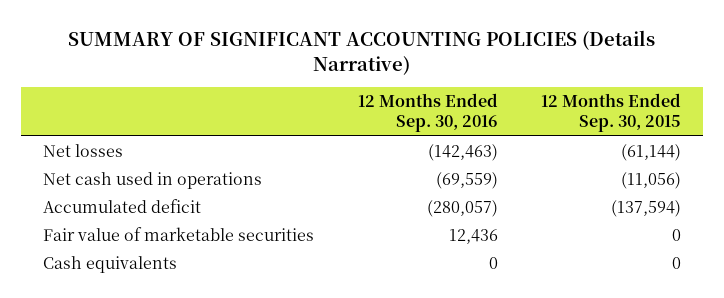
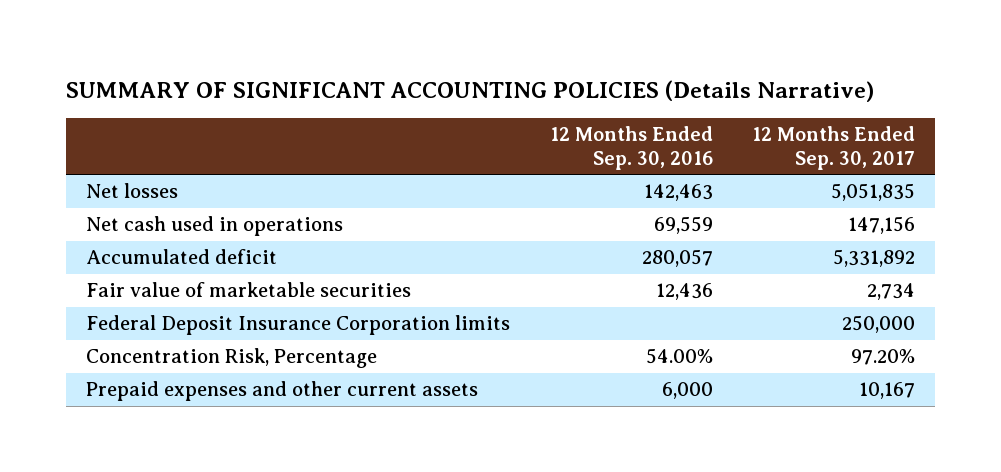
[541,92,682,133] 12 Months Ended Sep. 30, 2015 -> none
none -> [752,126,916,170] 12 Months Ended Sep. 30, 2017
[427,143,498,161] (142,463) -> [643,184,713,202] 142,463
[435,171,498,189] (69,559) -> [653,216,713,235] 69,559
[426,199,498,217] (280,057) -> [641,249,713,268] 280,057
[43,255,178,273] Cash equivalents -> none
none -> [86,315,511,336] Federal Deposit Insurance Corporation limits
none -> [86,348,378,369] Concentration Risk, Percentage
none -> [86,381,479,402] Prepaid expenses and other current assets

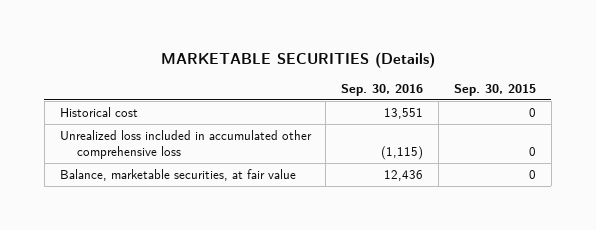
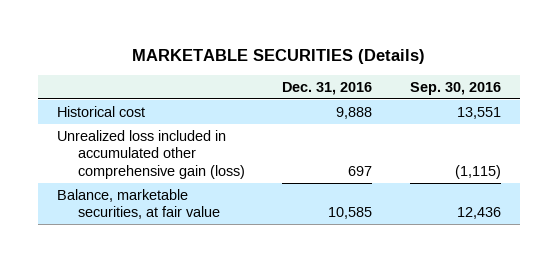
[453,83,536,96] Sep. 30, 2015 -> none
none -> [282,81,373,95] Dec. 31, 2016
[59,129,312,159] Unrealized loss included in accumulated other comprehensive loss -> [57,129,245,179] Unrealized loss included in accumulated other comprehensive gain (loss)

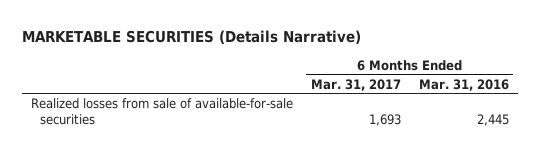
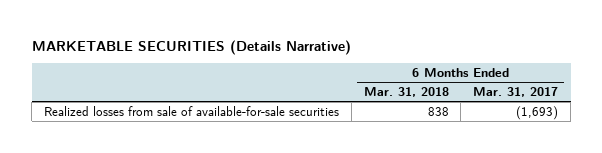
[418,78,509,91] Mar. 31, 2016 -> none
none -> [363,86,449,97] Mar. 31, 2018
[368,114,401,127] 1,693 -> [516,105,559,120] (1,693)

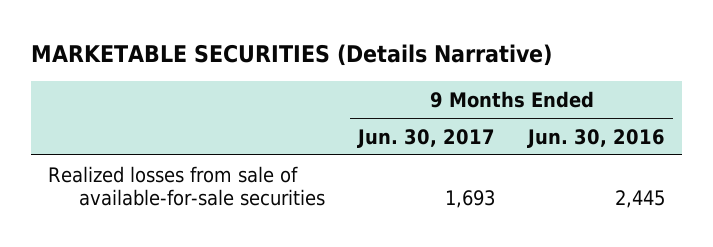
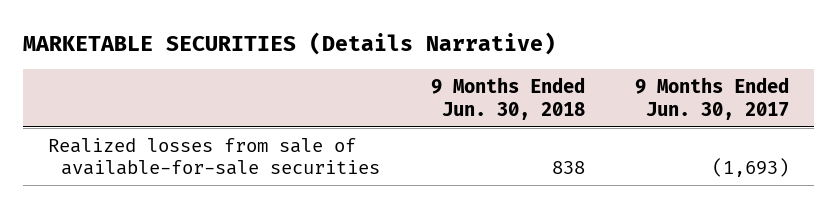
[527,128,666,148] Jun. 30, 2016 -> none
none -> [430,77,585,120] 9 Months Ended Jun. 30, 2018
[444,189,495,208] 1,693 -> [711,158,789,178] (1,693)

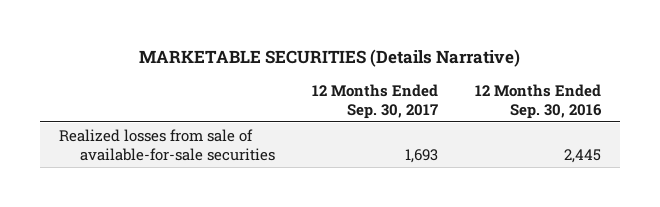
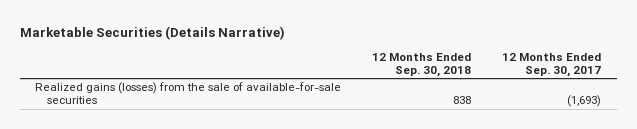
[138,49,520,68] MARKETABLE SECURITIES (Details Narrative) -> [19,26,285,41] Marketable Securities (Details Narrative)
[475,83,603,119] 12 Months Ended Sep. 30, 2016 -> none
none -> [372,52,472,77] 12 Months Ended Sep. 30, 2018
[58,128,275,161] Realized losses from sale of available-for-sale securities -> [35,82,342,105] Realized gains (losses) from the sale of available-for-sale securities
[404,148,438,163] 1,693 -> [567,95,602,108] (1,693)

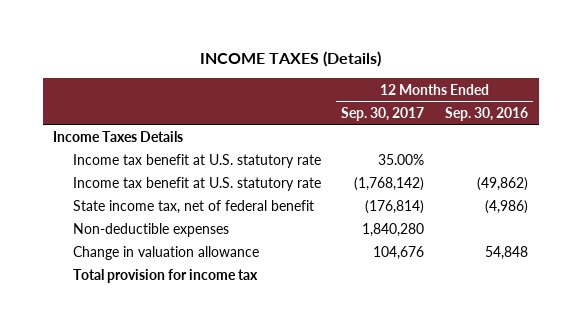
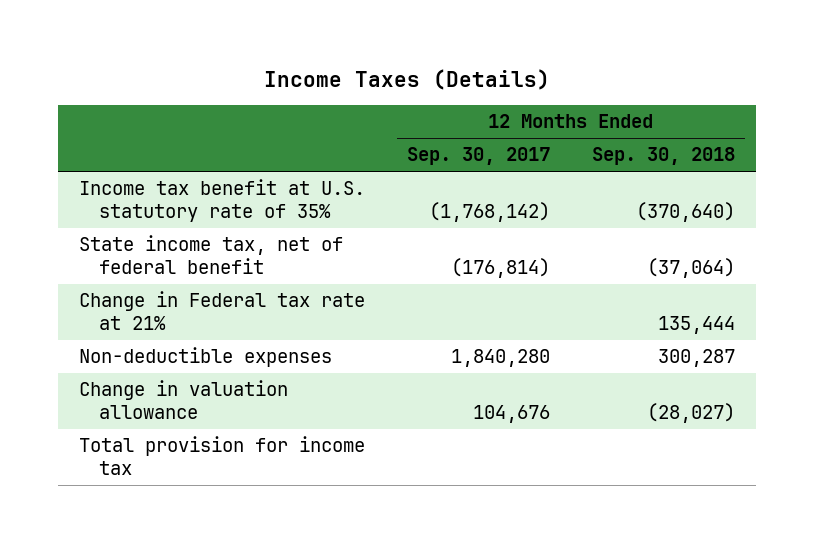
[199,51,381,68] INCOME TAXES (Details) -> [264,68,551,90] Income Taxes (Details)
[445,106,529,121] Sep. 30, 2016 -> none
none -> [591,147,735,166] Sep. 30, 2018
[53,130,184,142] Income Taxes Details -> none
[72,153,321,168] Income tax benefit at U.S. statutory rate -> none
[72,176,321,191] Income tax benefit at U.S. statutory rate -> [79,179,366,223] Income tax benefit at U.S. statutory rate of 35%
none -> [79,291,366,331] Change in Federal tax rate at 21%

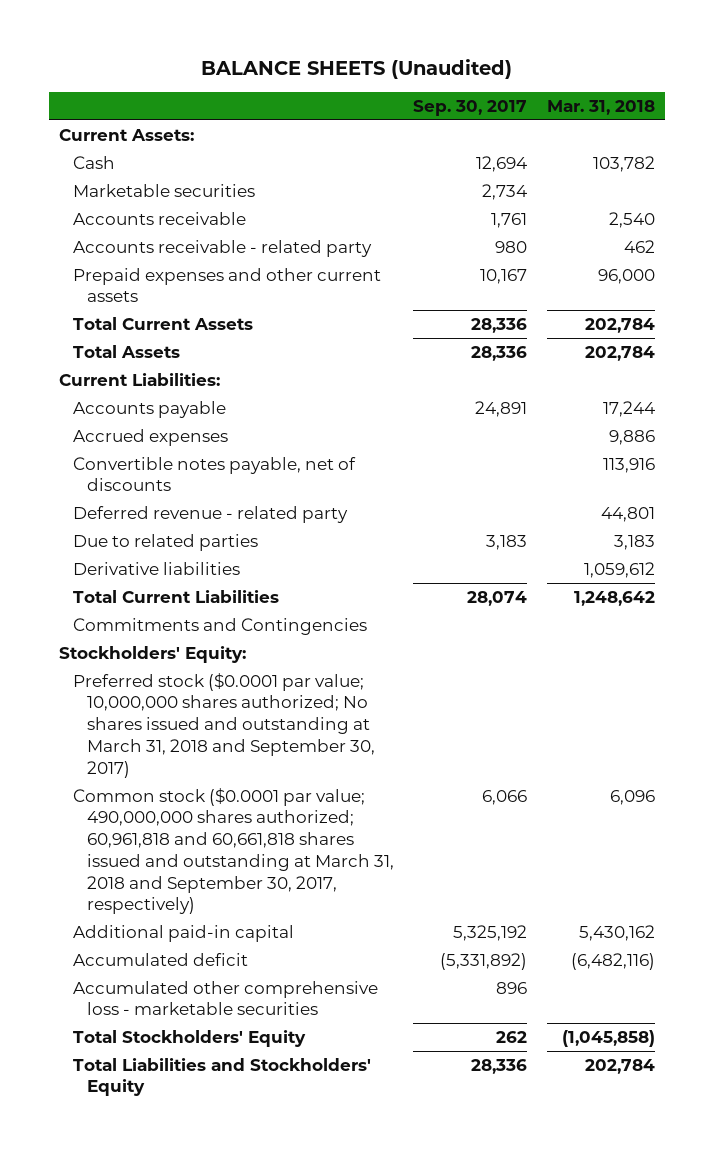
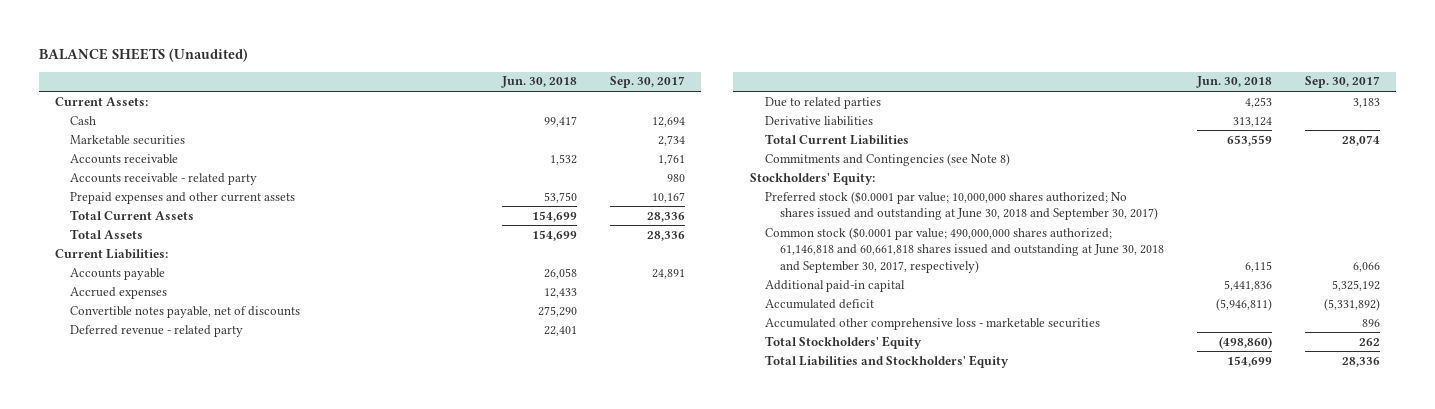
[546,100,655,116] Mar. 31, 2018 -> none
none -> [501,76,578,89] Jun. 30, 2018
[72,617,367,635] Commitments and Contingencies -> [764,152,1010,166] Commitments and Contingencies (see Note 8)
[72,672,375,778] Preferred stock ($0.0001 par value; 10,000,000 shares authorized; No shares issued and outstanding at March 31, 2018 and September 30, 2017) -> [764,190,1159,221] Preferred stock ($0.0001 par value; 10,000,000 shares authorized; No shares issued and outstanding at June 30, 2018 and September 30, 2017)
[72,787,394,915] Common stock ($0.0001 par value; 490,000,000 shares authorized; 60,961,818 and 60,661,818 shares issued and outstanding at March 31, 2018 and September 30, 2017, respectively) -> [764,226,1165,273] Common stock ($0.0001 par value; 490,000,000 shares authorized; 61,146,818 and 60,661,818 shares issued and outstanding at June 30, 2018 and September 30, 2017, respectively)

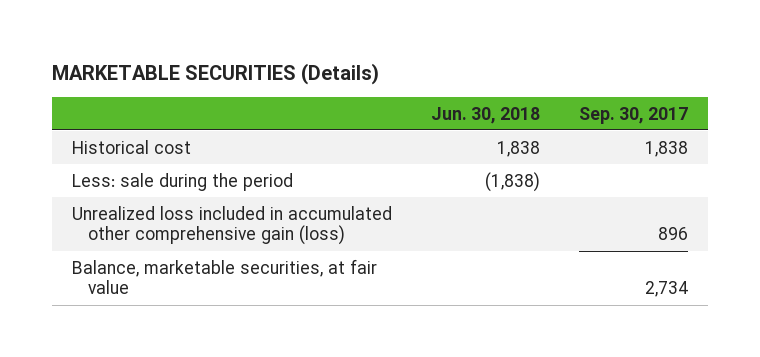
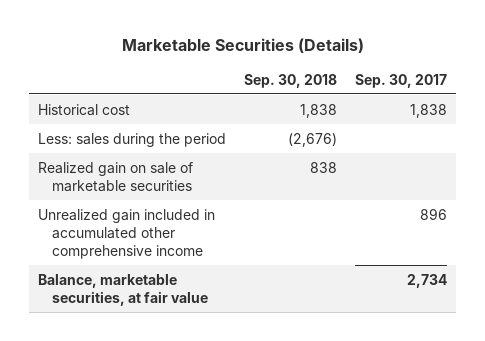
[52,62,380,85] MARKETABLE SECURITIES (Details) -> [121,38,364,54] Marketable Securities (Details)
[431,106,541,124] Jun. 30, 2018 -> none
none -> [244,73,338,88] Sep. 30, 2018
[71,172,293,191] Less: sale during the period -> [38,132,227,147] Less: sales during the period
none -> [38,161,194,192] Realized gain on sale of marketable securities
[71,205,392,246] Unrealized loss included in accumulated other comprehensive gain (loss) -> [38,208,216,259] Unrealized gain included in accumulated other comprehensive income

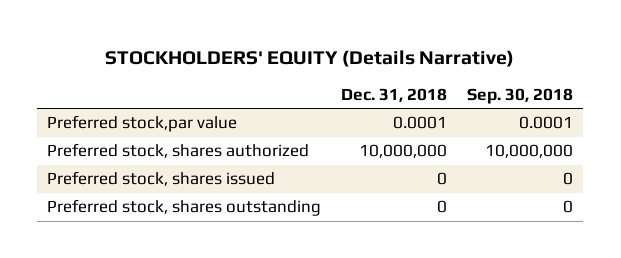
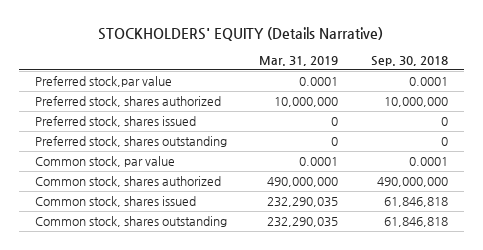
[341,87,448,102] Dec. 31, 2018 -> none
none -> [259,56,339,67] Mar. 31, 2019
none -> [34,156,175,168] Common stock, par value
none -> [34,176,221,188] Common stock, shares authorized
none -> [34,196,196,208] Common stock, shares issued
none -> [34,216,227,228] Common stock, shares outstanding

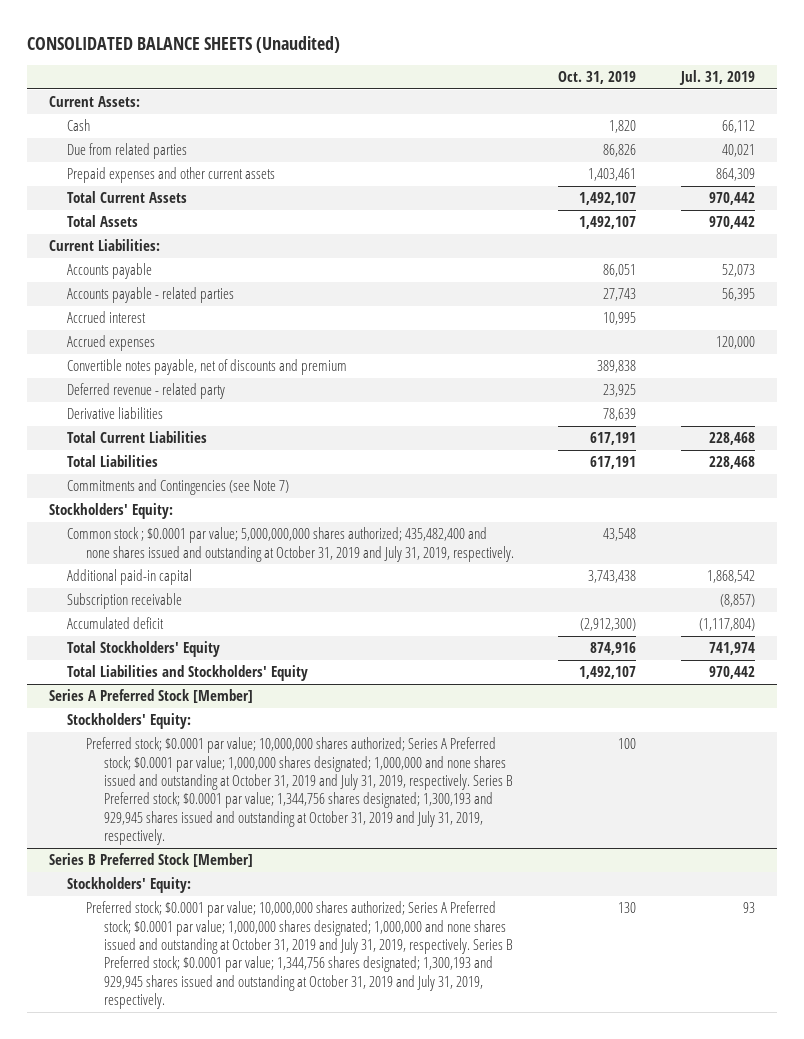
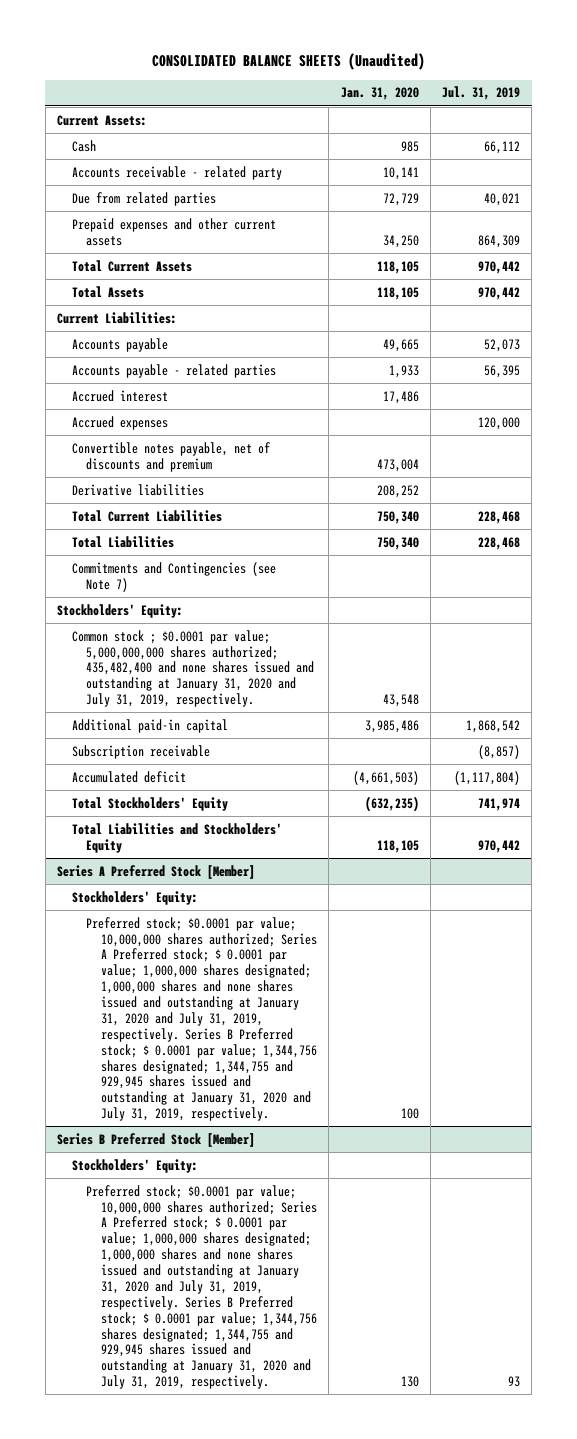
[558,71,637,85] Oct. 31, 2019 -> none
none -> [340,87,419,101] Jan. 31, 2020
none -> [71,165,282,180] Accounts receivable - related party
[67,383,226,400] Deferred revenue - related party -> none
[67,527,514,562] Common stock ; $0.0001 par value; 5,000,000,000 shares authorized; 435,482,400 and none shares issued and outstanding at October 31, 2019 and July 31, 2019, respectively. -> [71,629,315,708] Common stock ; $0.0001 par value; 5,000,000,000 shares authorized; 435,482,400 and none shares issued and outstanding at January 31, 2020 and July 31, 2019, respectively.
[85,737,513,846] Preferred stock; $0.0001 par value; 10,000,000 shares authorized; Series A Preferred stock; $0.0001 par value; 1,000,000 shares designated; 1,000,000 and none shares issued and outstanding at October 31, 2019 and July 31, 2019, respectively. Series B Preferred stock; $0.0001 par value; 1,344,756 shares designated; 1,300,193 and 929,945 shares issued and outstanding at October 31, 2019 and July 31, 2019, respectively. -> [86,916,318,1122] Preferred stock; $0.0001 par value; 10,000,000 shares authorized; Series A Preferred stock; $ 0.0001 par value; 1,000,000 shares designated; 1,000,000 shares and none shares issued and outstanding at January 31, 2020 and July 31, 2019, respectively. Series B Preferred stock; $ 0.0001 par value; 1,344,756 shares designated; 1,344,755 and 929,945 shares issued and outstanding at January 31, 2020 and July 31, 2019, respectively.
[85,901,513,1010] Preferred stock; $0.0001 par value; 10,000,000 shares authorized; Series A Preferred stock; $0.0001 par value; 1,000,000 shares designated; 1,000,000 and none shares issued and outstanding at October 31, 2019 and July 31, 2019, respectively. Series B Preferred stock; $0.0001 par value; 1,344,756 shares designated; 1,300,193 and 929,945 shares issued and outstanding at October 31, 2019 and July 31, 2019, respectively. -> [86,1184,318,1390] Preferred stock; $0.0001 par value; 10,000,000 shares authorized; Series A Preferred stock; $ 0.0001 par value; 1,000,000 shares designated; 1,000,000 shares and none shares issued and outstanding at January 31, 2020 and July 31, 2019, respectively. Series B Preferred stock; $ 0.0001 par value; 1,344,756 shares designated; 1,344,755 and 929,945 shares issued and outstanding at January 31, 2020 and July 31, 2019, respectively.

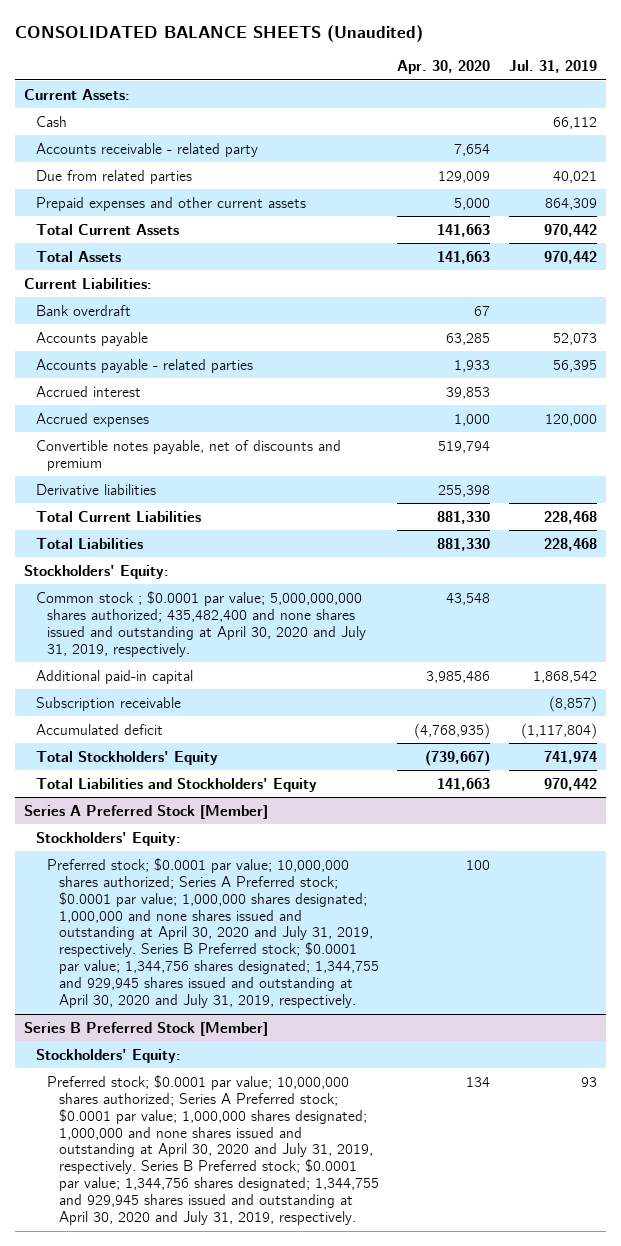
[340,87,419,101] Jan. 31, 2020 -> none
none -> [397,60,491,75] Apr. 30, 2020
none -> [35,304,131,316] Bank overdraft
[71,561,276,592] Commitments and Contingencies (see Note 7) -> none
[71,629,315,708] Common stock ; $0.0001 par value; 5,000,000,000 shares authorized; 435,482,400 and none shares issued and outstanding at January 31, 2020 and July 31, 2019, respectively. -> [35,590,367,657] Common stock ; $0.0001 par value; 5,000,000,000 shares authorized; 435,482,400 and none shares issued and outstanding at April 30, 2020 and July 31, 2019, respectively.
[86,916,318,1122] Preferred stock; $0.0001 par value; 10,000,000 shares authorized; Series A Preferred stock; $ 0.0001 par value; 1,000,000 shares designated; 1,000,000 shares and none shares issued and outstanding at January 31, 2020 and July 31, 2019, respectively. Series B Preferred stock; $ 0.0001 par value; 1,344,756 shares designated; 1,344,755 and 929,945 shares issued and outstanding at January 31, 2020 and July 31, 2019, respectively. -> [47,857,379,1009] Preferred stock; $0.0001 par value; 10,000,000 shares authorized; Series A Preferred stock; $0.0001 par value; 1,000,000 shares designated; 1,000,000 and none shares issued and outstanding at April 30, 2020 and July 31, 2019, respectively. Series B Preferred stock; $0.0001 par value; 1,344,756 shares designated; 1,344,755 and 929,945 shares issued and outstanding at April 30, 2020 and July 31, 2019, respectively.
[86,1184,318,1390] Preferred stock; $0.0001 par value; 10,000,000 shares authorized; Series A Preferred stock; $ 0.0001 par value; 1,000,000 shares designated; 1,000,000 shares and none shares issued and outstanding at January 31, 2020 and July 31, 2019, respectively. Series B Preferred stock; $ 0.0001 par value; 1,344,756 shares designated; 1,344,755 and 929,945 shares issued and outstanding at January 31, 2020 and July 31, 2019, respectively. -> [47,1074,379,1226] Preferred stock; $0.0001 par value; 10,000,000 shares authorized; Series A Preferred stock; $0.0001 par value; 1,000,000 shares designated; 1,000,000 and none shares issued and outstanding at April 30, 2020 and July 31, 2019, respectively. Series B Preferred stock; $0.0001 par value; 1,344,756 shares designated; 1,344,755 and 929,945 shares issued and outstanding at April 30, 2020 and July 31, 2019, respectively.

